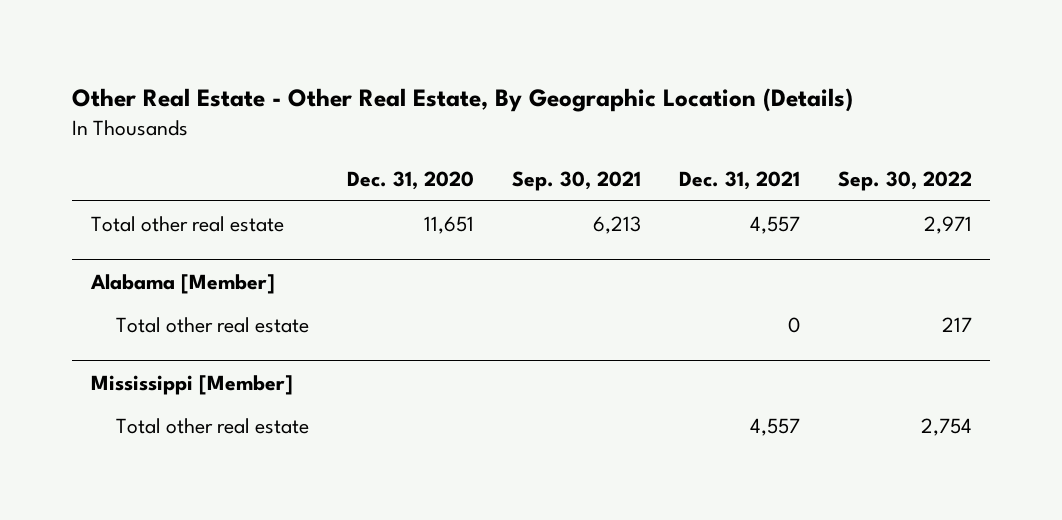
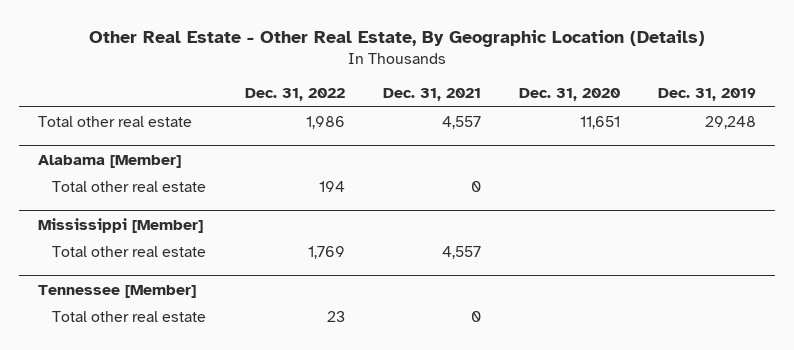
[511,170,641,191] Sep. 30, 2021 -> none
[837,170,972,191] Sep. 30, 2022 -> none
none -> [244,88,345,102] Dec. 31, 2022
none -> [658,88,757,102] Dec. 31, 2019
none -> [38,284,197,298] Tennessee [Member]
none -> [52,311,207,323] Total other real estate

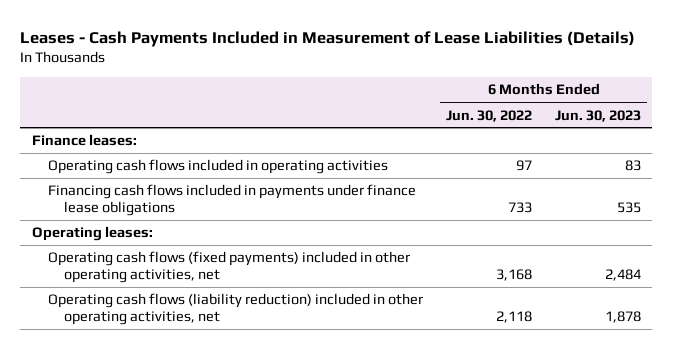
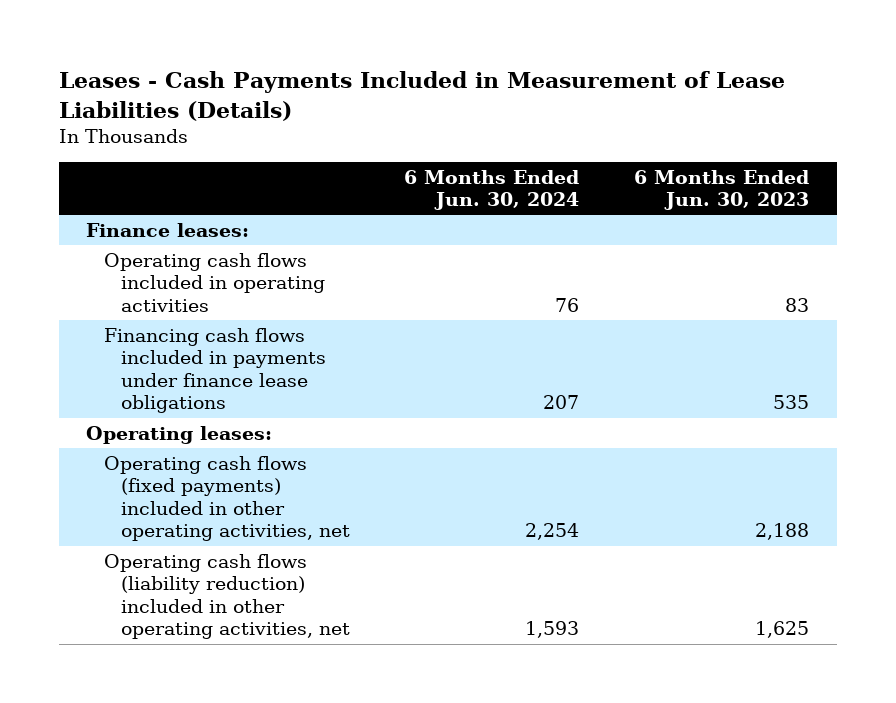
[446,109,533,122] Jun. 30, 2022 -> none
none -> [404,169,580,211] 6 Months Ended Jun. 30, 2024
[605,269,642,282] 2,484 -> [755,523,810,541] 2,188
[605,311,642,324] 1,878 -> [755,621,810,639] 1,625

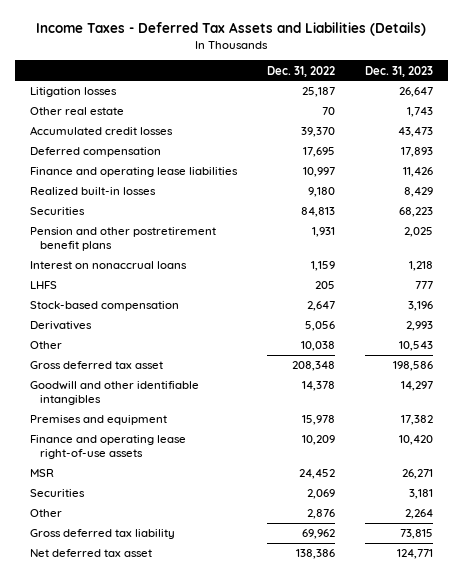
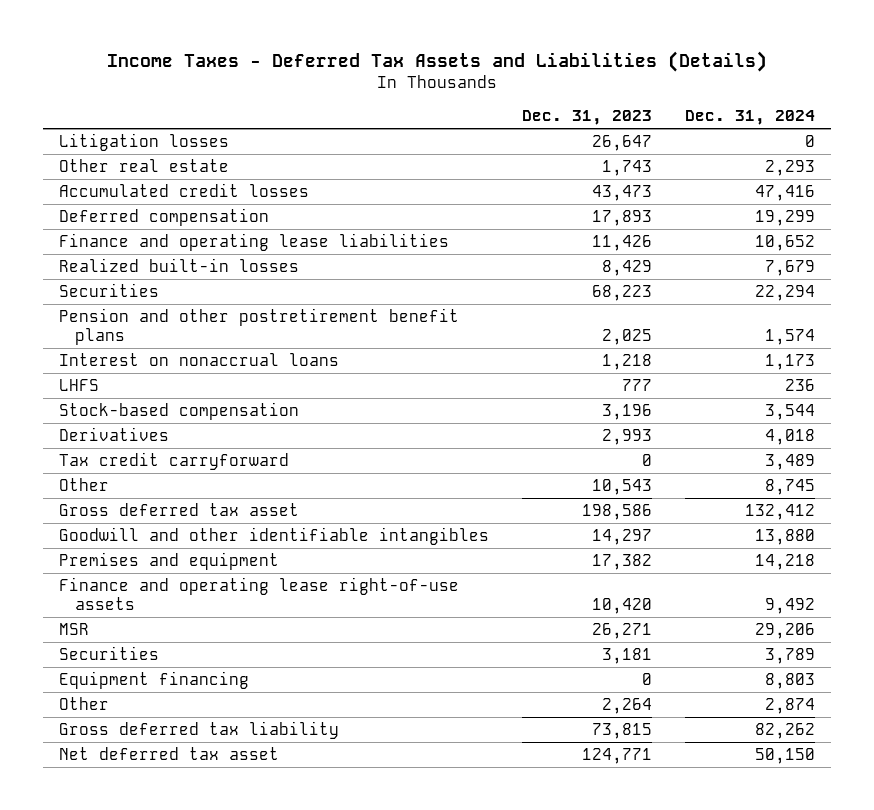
[266,65,335,77] Dec. 31, 2022 -> none
none -> [684,110,815,126] Dec. 31, 2024
none -> [59,451,290,470] Tax credit carryforward
none -> [59,670,250,689] Equipment financing

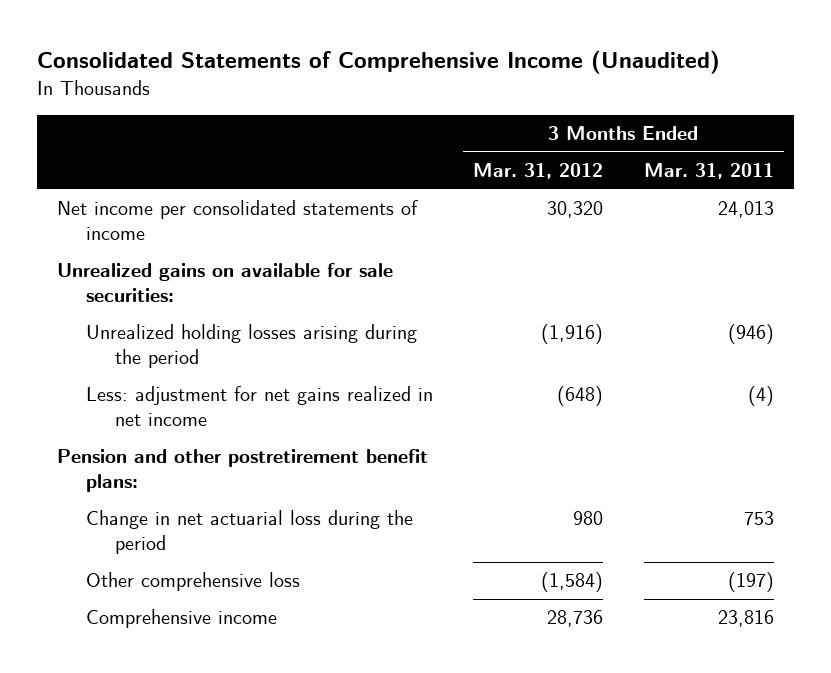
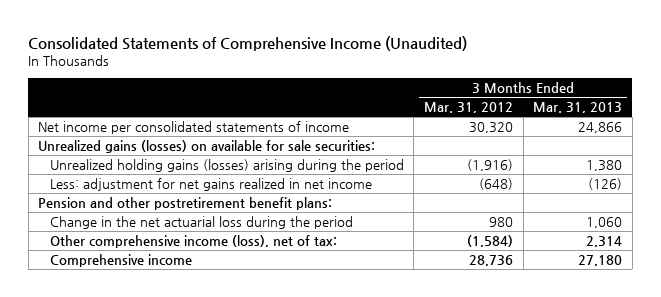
[643,163,774,180] Mar. 31, 2011 -> none
none -> [533,102,623,114] Mar. 31, 2013
[57,263,394,303] Unrealized gains on available for sale securities: -> [38,139,376,153] Unrealized gains (losses) on available for sale securities:
[86,324,418,369] Unrealized holding losses arising during the period -> [49,158,404,172] Unrealized holding gains (losses) arising during the period
[86,510,414,555] Change in net actuarial loss during the period -> [49,215,353,229] Change in the net actuarial loss during the period
[86,572,301,592] Other comprehensive loss -> [49,234,337,248] Other comprehensive income (loss), net of tax:

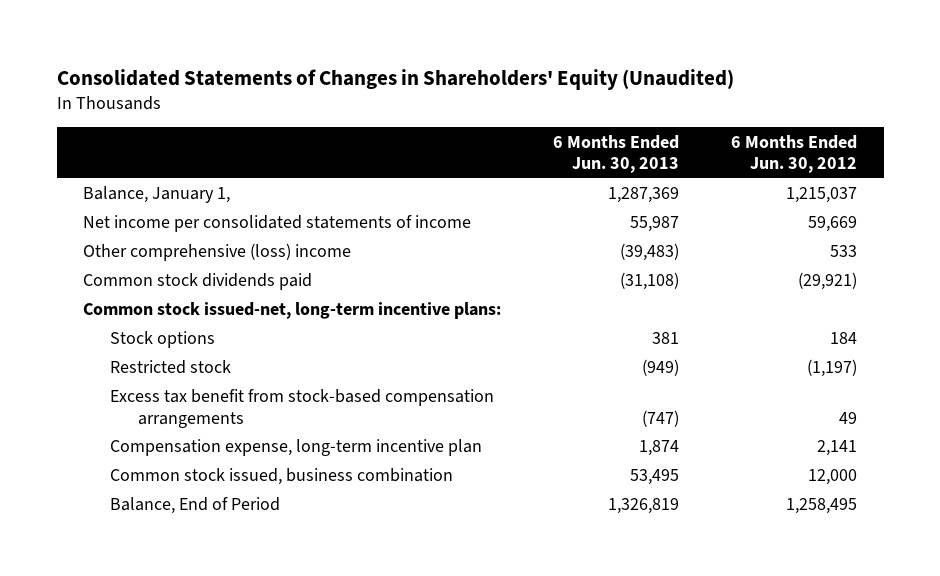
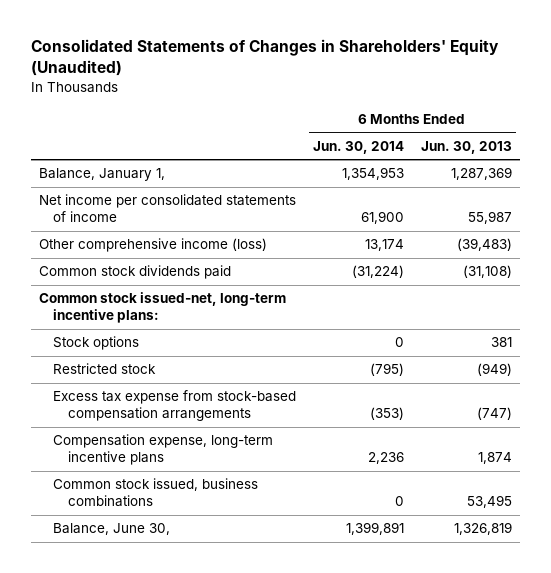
[731,134,858,174] 6 Months Ended Jun. 30, 2012 -> none
none -> [313,140,405,154] Jun. 30, 2014
[82,243,351,262] Other comprehensive (loss) income -> [39,238,268,253] Other comprehensive income (loss)
[110,389,495,428] Excess tax benefit from stock-based compensation arrangements -> [53,390,297,422] Excess tax expense from stock-based compensation arrangements
[110,439,483,457] Compensation expense, long-term incentive plan -> [53,434,274,466] Compensation expense, long-term incentive plans
[110,468,454,486] Common stock issued, business combination -> [53,478,259,508] Common stock issued, business combinations
[110,497,281,515] Balance, End of Period -> [53,523,171,536] Balance, June 30,

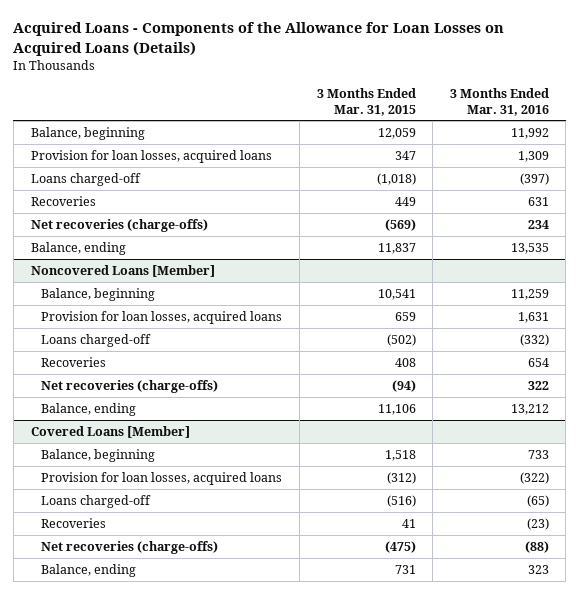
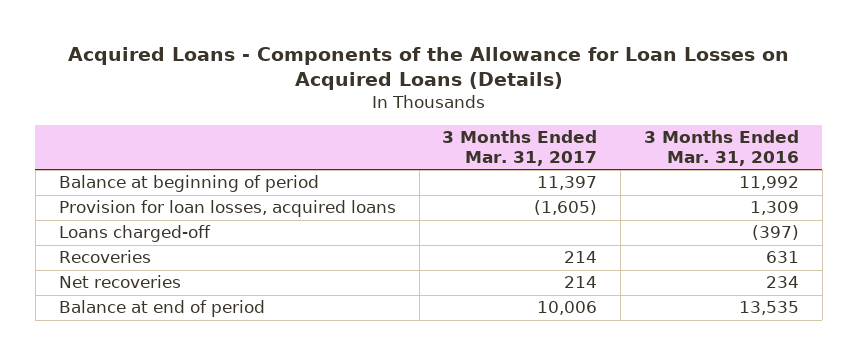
[316,88,416,116] 3 Months Ended Mar. 31, 2015 -> none
none -> [442,130,598,167] 3 Months Ended Mar. 31, 2017
[30,126,145,140] Balance, beginning -> [58,175,319,193] Balance at beginning of period
[30,264,215,277] Noncovered Loans [Member] -> none
[41,287,156,301] Balance, beginning -> none
[41,310,283,324] Provision for loan losses, acquired loans -> none
[41,333,152,347] Loans charged-off -> none
[41,356,107,367] Recoveries -> none
[41,379,219,393] Net recoveries (charge-offs) -> none
[41,402,137,416] Balance, ending -> none
[30,425,190,438] Covered Loans [Member] -> none
[41,448,156,462] Balance, beginning -> none
[41,471,283,485] Provision for loan losses, acquired loans -> none
[41,494,152,508] Loans charged-off -> none
[41,517,107,528] Recoveries -> none
[41,540,219,554] Net recoveries (charge-offs) -> none
[41,563,137,577] Balance, ending -> none
[30,218,208,232] Net recoveries (charge-offs) -> [58,275,181,289] Net recoveries
[30,241,126,255] Balance, ending -> [58,300,265,318] Balance at end of period

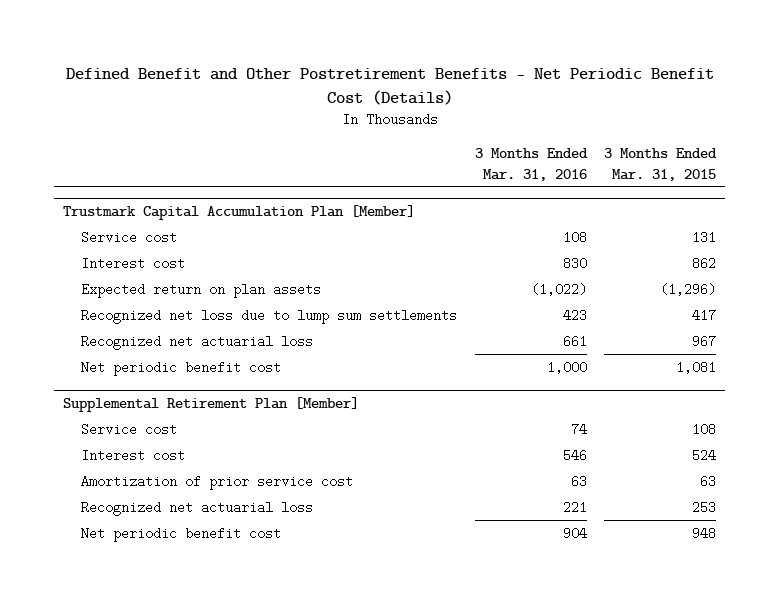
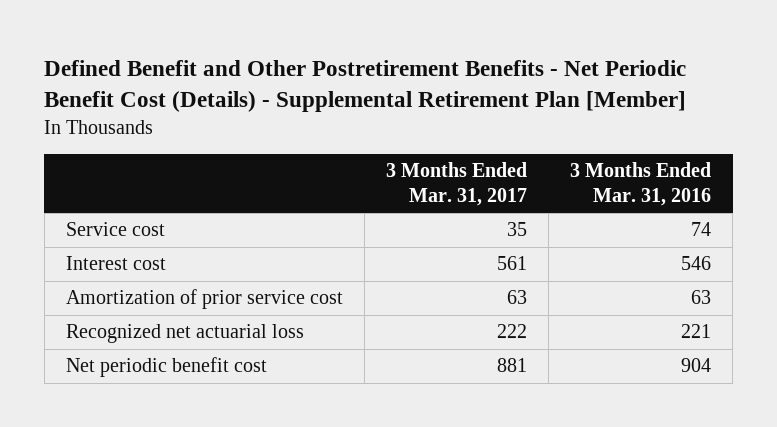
[65,67,714,106] Defined Benefit and Other Postretirement Benefits - Net Periodic Benefit Cost (Details) -> [44,59,687,112] Defined Benefit and Other Postretirement Benefits - Net Periodic Benefit Cost (Details) - Supplemental Retirement Plan [Member]
[604,148,718,181] 3 Months Ended Mar. 31, 2015 -> none
none -> [386,162,528,206] 3 Months Ended Mar. 31, 2017
[62,205,415,221] Trustmark Capital Accumulation Plan [Member] -> none
[81,230,178,244] Service cost -> none
[81,256,186,270] Interest cost -> none
[81,282,322,298] Expected return on plan assets -> none
[81,308,458,324] Recognized net loss due to lump sum settlements -> none
[81,334,314,350] Recognized net actuarial loss -> none
[81,360,282,376] Net periodic benefit cost -> none
[62,397,359,413] Supplemental Retirement Plan [Member] -> none

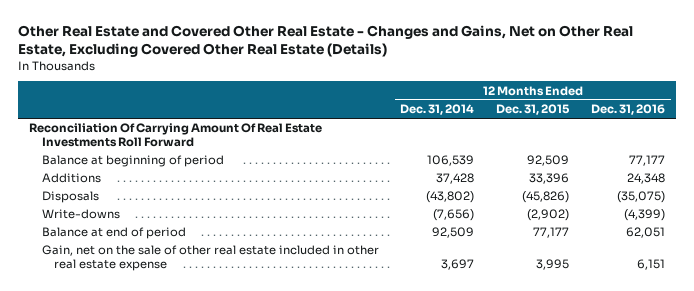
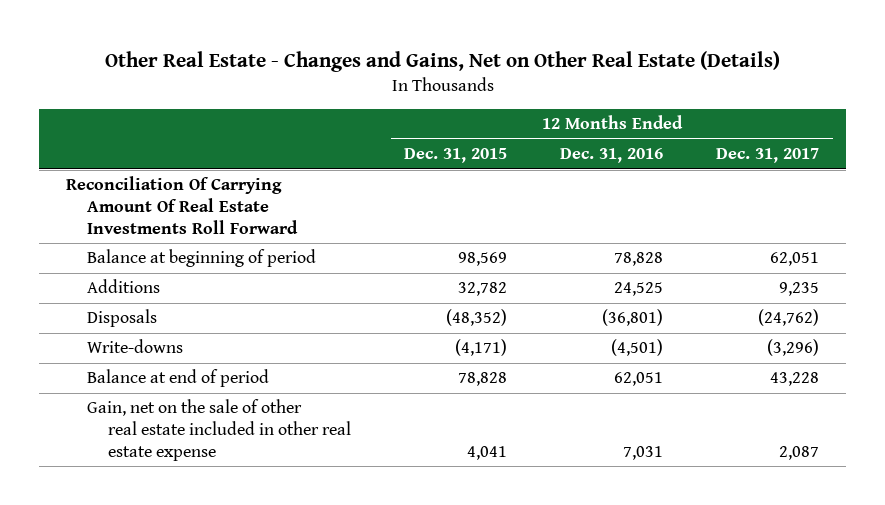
[18,25,634,58] Other Real Estate and Covered Other Real Estate - Changes and Gains, Net on Other Real Estate, Excluding Covered Other Real Estate (Details) -> [104,50,780,72] Other Real Estate - Changes and Gains, Net on Other Real Estate (Details)
[400,104,475,116] Dec. 31, 2014 -> none
none -> [716,148,820,164] Dec. 31, 2017
[527,155,570,167] 92,509 -> [458,252,508,267] 98,569
[629,155,666,167] 77,177 -> [614,252,664,267] 78,828
[529,173,570,185] 33,396 -> [458,282,508,297] 32,782
[627,173,666,185] 24,348 -> [614,282,664,297] 24,525
[522,191,570,204] (45,826) -> [446,309,508,327] (48,352)
[617,191,666,204] (35,075) -> [602,309,664,327] (36,801)
[527,209,570,222] (2,902) -> [455,339,508,357] (4,171)
[624,209,666,222] (4,399) -> [611,339,664,357] (4,501)
[533,227,570,239] 77,177 -> [458,372,508,387] 78,828
[536,259,570,271] 3,995 -> [467,445,508,460] 4,041
[637,259,666,271] 6,151 -> [623,445,664,460] 7,031

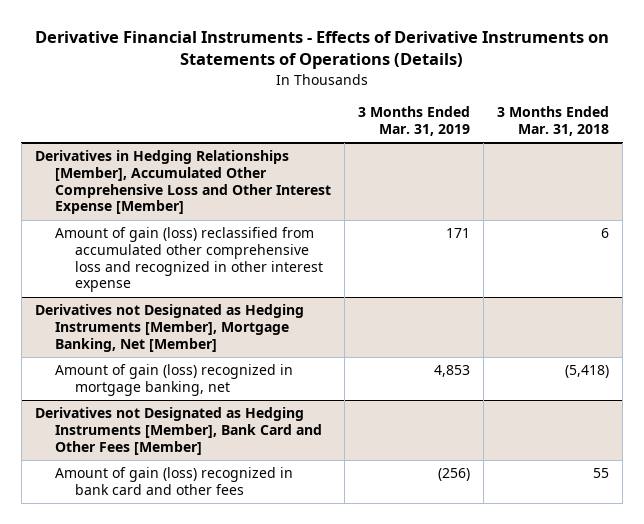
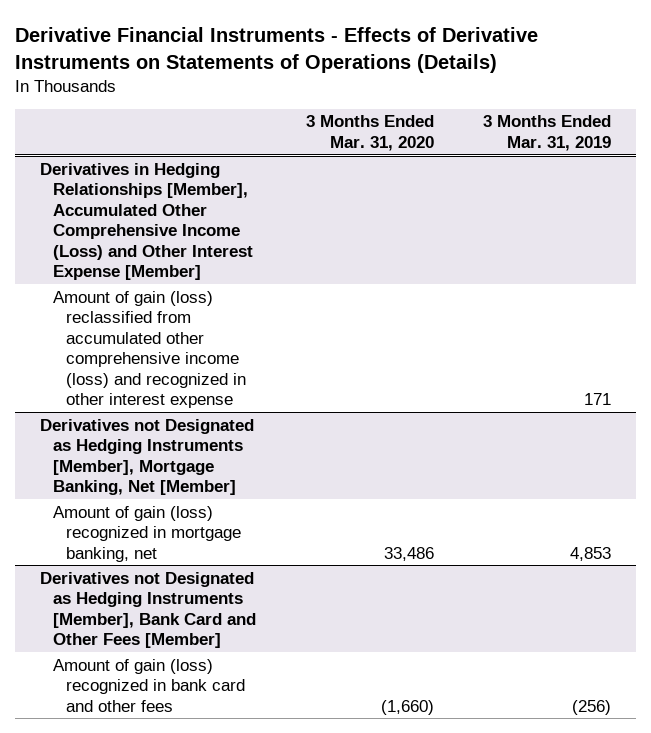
[497,106,610,136] 3 Months Ended Mar. 31, 2018 -> none
none -> [305,115,434,151] 3 Months Ended Mar. 31, 2020
[34,150,331,215] Derivatives in Hedging Relationships [Member], Accumulated Other Comprehensive Loss and Other Interest Expense [Member] -> [40,162,254,281] Derivatives in Hedging Relationships [Member], Accumulated Other Comprehensive Income (Loss) and Other Interest Expense [Member]
[54,227,324,293] Amount of gain (loss) reclassified from accumulated other comprehensive loss and recognized in other interest expense -> [53,290,247,409] Amount of gain (loss) reclassified from accumulated other comprehensive income (loss) and recognized in other interest expense

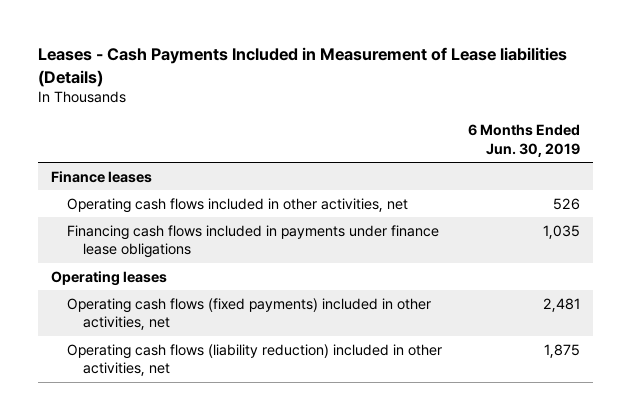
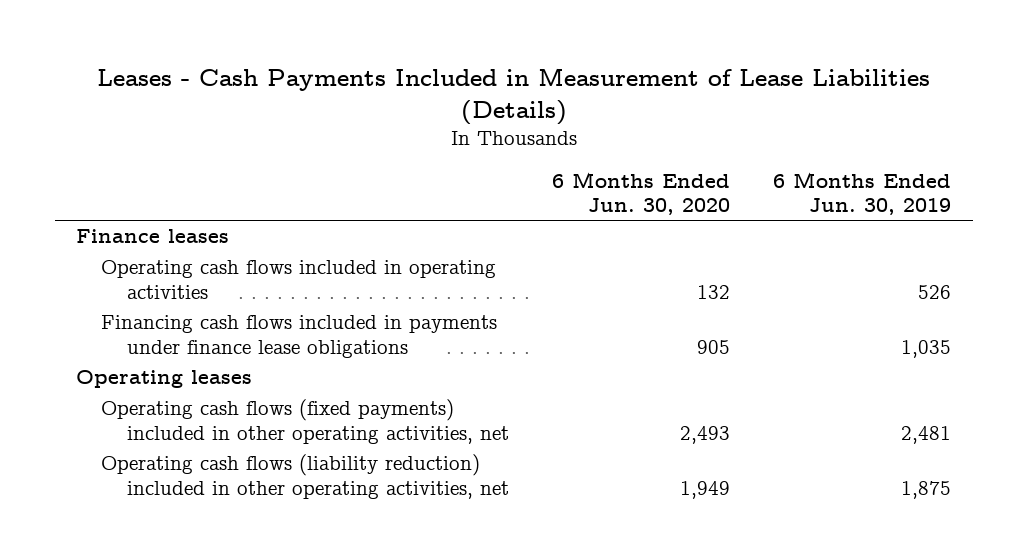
[37,47,567,87] Leases - Cash Payments Included in Measurement of Lease liabilities (Details) -> [96,68,930,125] Leases - Cash Payments Included in Measurement of Lease Liabilities (Details)
none -> [551,171,730,215] 6 Months Ended Jun. 30, 2020
[66,197,408,213] Operating cash flows included in other activities, net -> [101,260,497,299] Operating cash flows included in operating activities
[66,297,431,331] Operating cash flows (fixed payments) included in other activities, net -> [101,399,509,444] Operating cash flows (fixed payments) included in other operating activities, net
[66,343,442,377] Operating cash flows (liability reduction) included in other activities, net -> [101,454,509,499] Operating cash flows (liability reduction) included in other operating activities, net

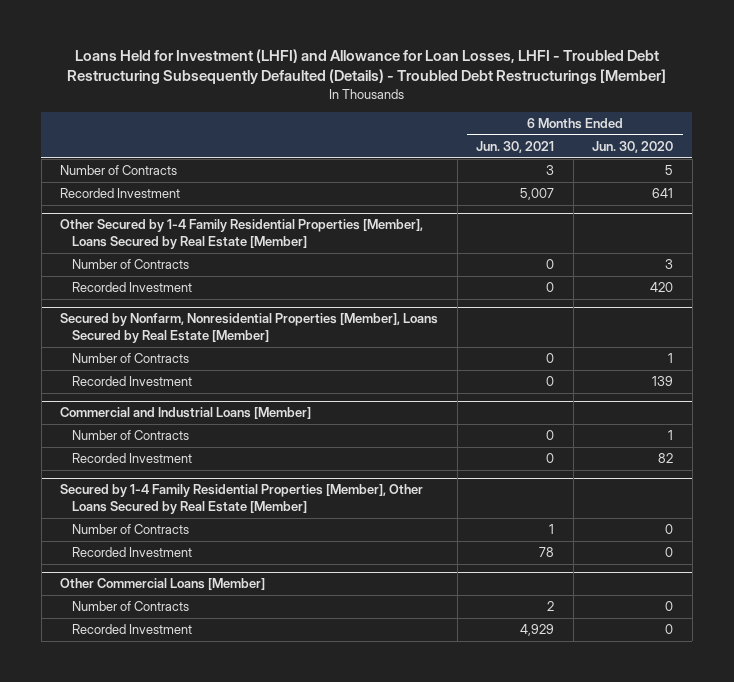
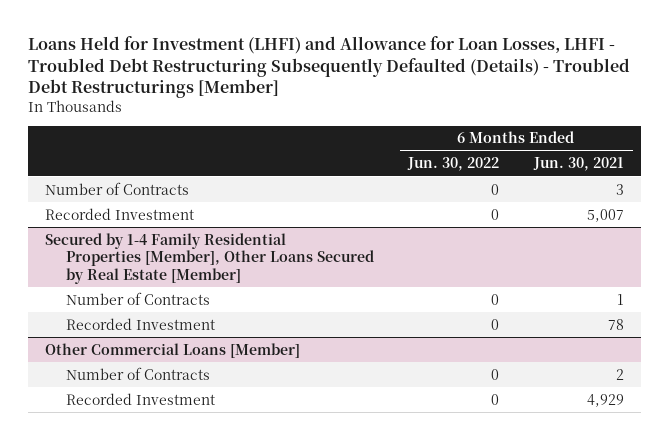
[592,140,674,153] Jun. 30, 2020 -> none
none -> [407,157,500,172] Jun. 30, 2022
[60,219,424,250] Other Secured by 1-4 Family Residential Properties [Member], Loans Secured by Real Estate [Member] -> none
[72,259,190,270] Number of Contracts -> none
[72,282,193,293] Recorded Investment -> none
[60,313,439,344] Secured by Nonfarm, Nonresidential Properties [Member], Loans Secured by Real Estate [Member] -> none
[72,353,190,364] Number of Contracts -> none
[72,376,193,387] Recorded Investment -> none
[60,407,312,420] Commercial and Industrial Loans [Member] -> none
[72,430,190,441] Number of Contracts -> none
[72,453,193,464] Recorded Investment -> none

